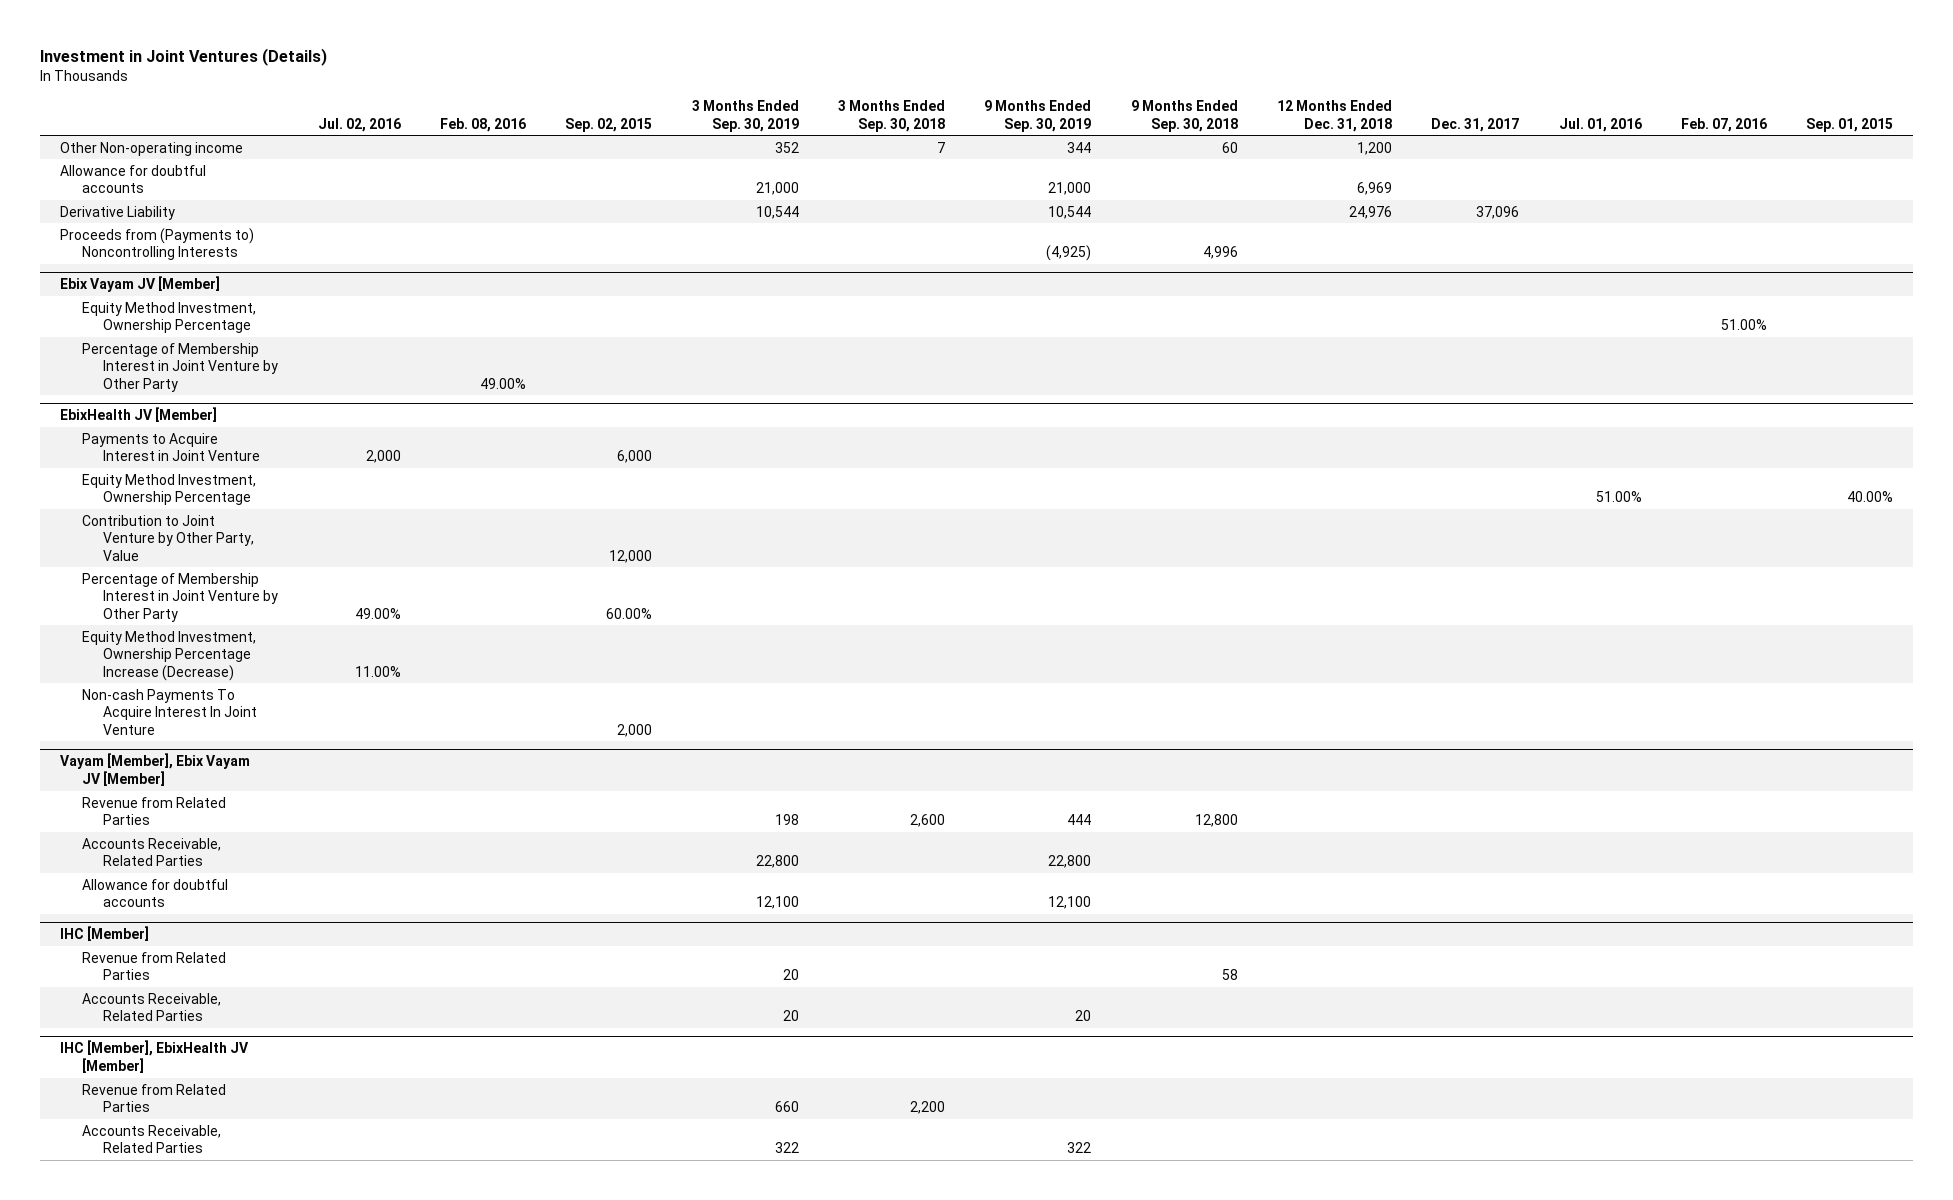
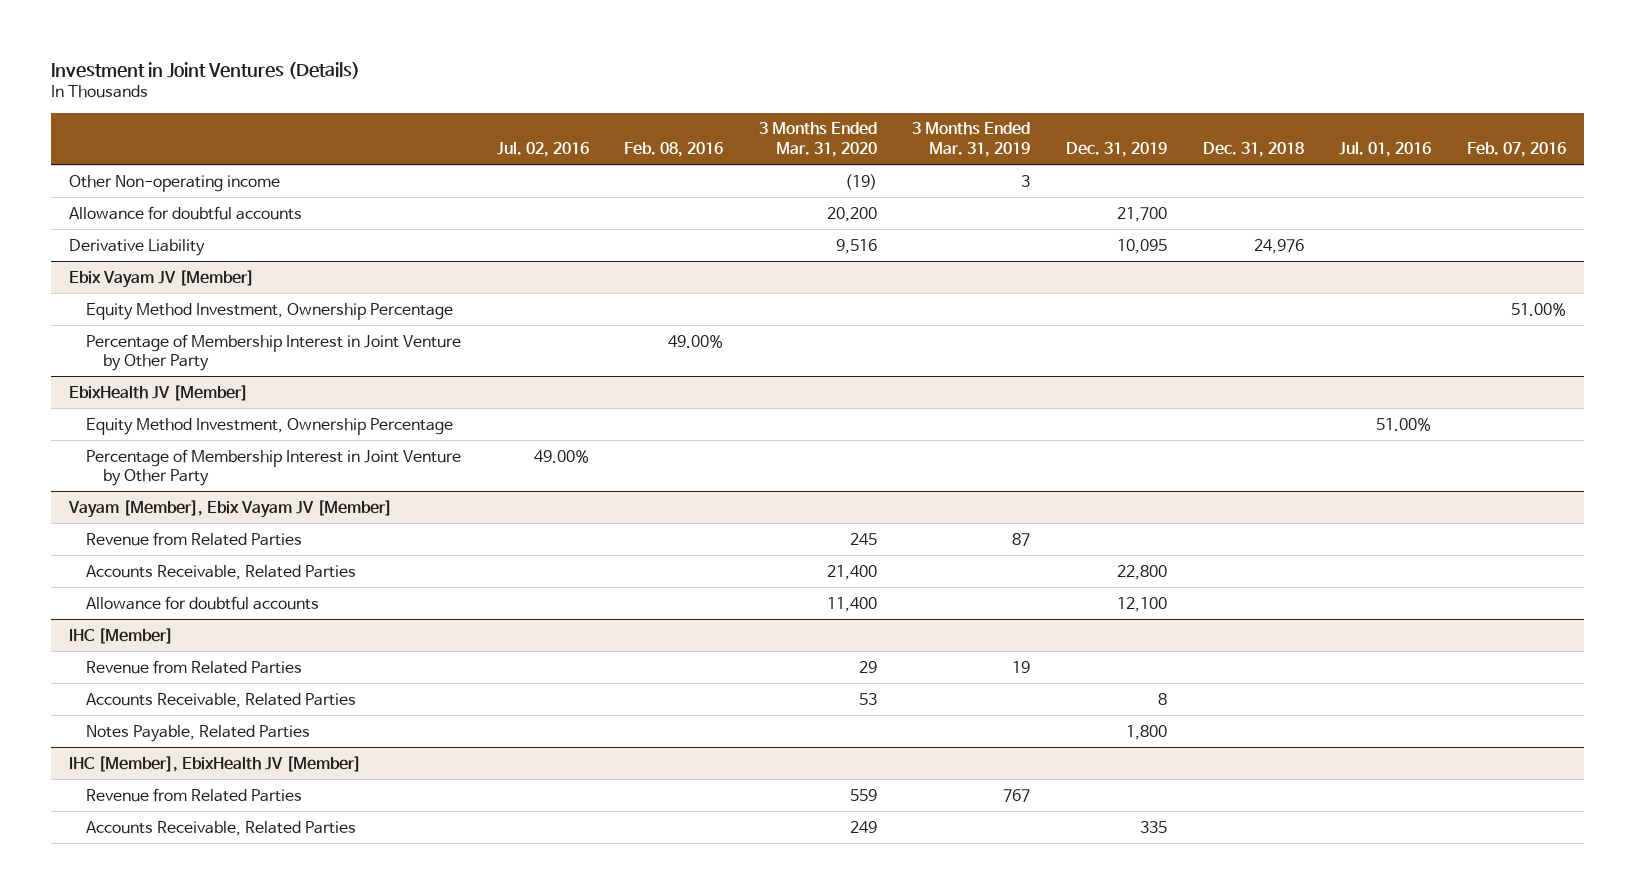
[565,117,653,132] Sep. 02, 2015 -> none
[691,100,799,132] 3 Months Ended Sep. 30, 2019 -> none
[838,100,946,132] 3 Months Ended Sep. 30, 2018 -> none
[984,100,1092,132] 9 Months Ended Sep. 30, 2019 -> none
[1130,100,1238,132] 9 Months Ended Sep. 30, 2018 -> none
[1277,100,1393,132] 12 Months Ended Dec. 31, 2018 -> none
[1431,117,1520,132] Dec. 31, 2017 -> none
[1806,117,1894,132] Sep. 01, 2015 -> none
none -> [758,122,877,158] 3 Months Ended Mar. 31, 2020
none -> [912,122,1031,158] 3 Months Ended Mar. 31, 2019
none -> [1065,142,1167,158] Dec. 31, 2019
none -> [1202,142,1304,158] Dec. 31, 2018
[60,227,255,261] Proceeds from (Payments to) Noncontrolling Interests -> none
[81,432,261,462] Payments to Acquire Interest in Joint Venture -> none
[81,514,255,561] Contribution to Joint Venture by Other Party, Value -> none
[81,630,256,681] Equity Method Investment, Ownership Percentage Increase (Decrease) -> none
[81,688,258,735] Non-cash Payments To Acquire Interest In Joint Venture -> none
none -> [85,724,310,742] Notes Payable, Related Parties

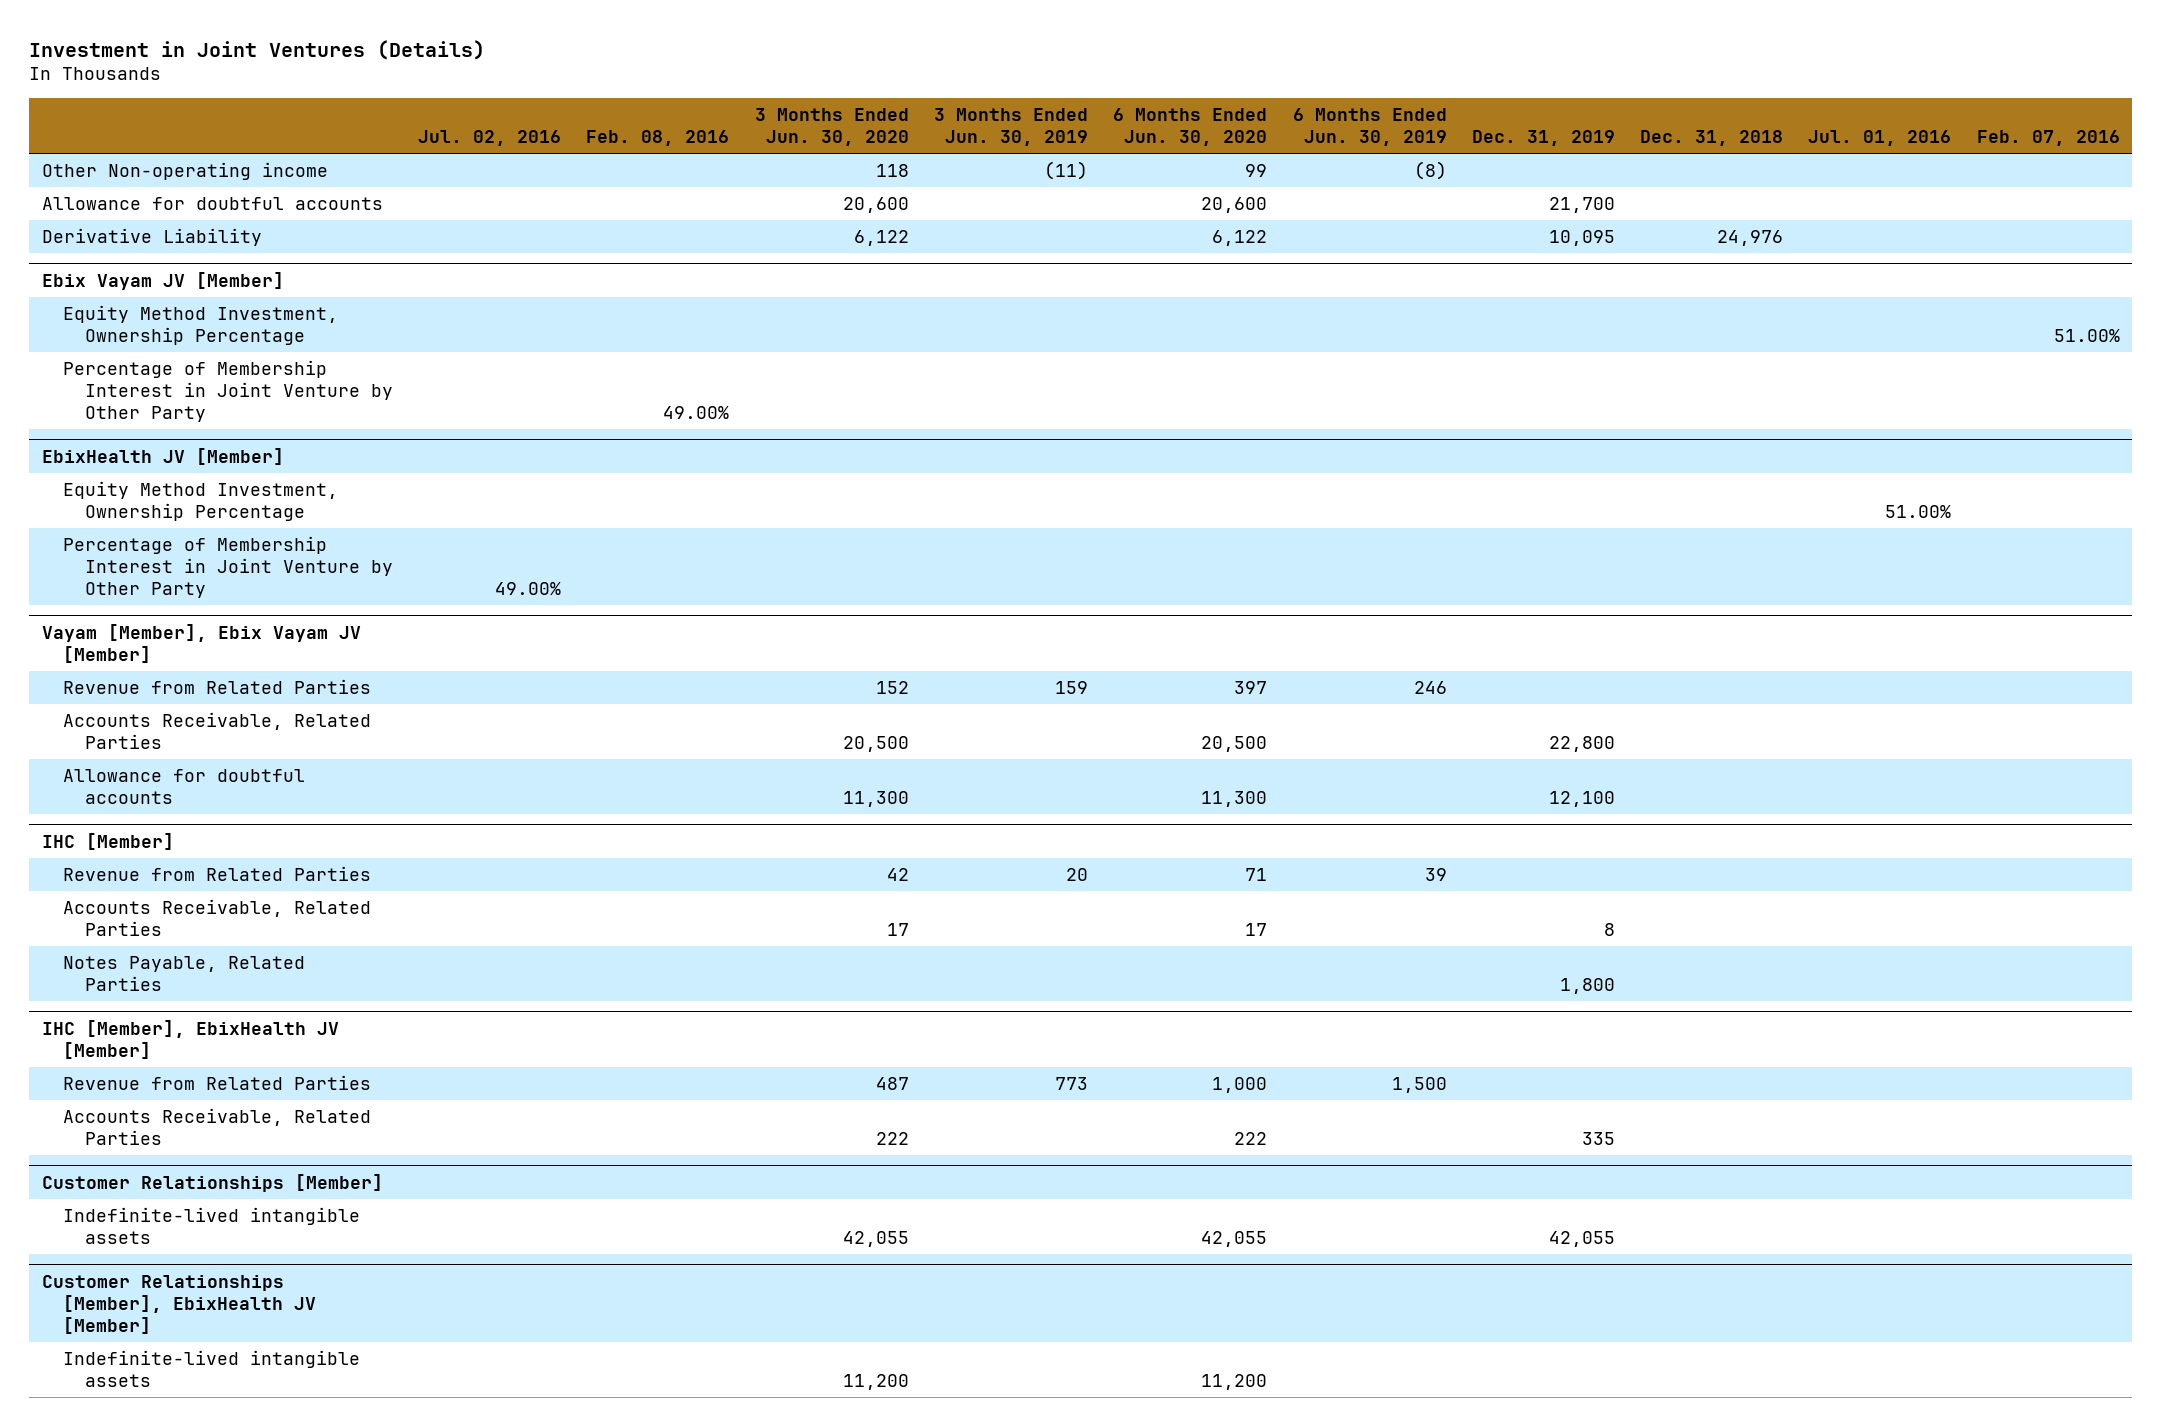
[758,122,877,158] 3 Months Ended Mar. 31, 2020 -> none
[912,122,1031,158] 3 Months Ended Mar. 31, 2019 -> none
none -> [754,107,909,146] 3 Months Ended Jun. 30, 2020
none -> [933,107,1088,146] 3 Months Ended Jun. 30, 2019
none -> [1113,107,1268,146] 6 Months Ended Jun. 30, 2020
none -> [1292,107,1447,146] 6 Months Ended Jun. 30, 2019
none -> [41,1173,383,1192] Customer Relationships [Member]
none -> [63,1207,361,1244] Indefinite-lived intangible assets
none -> [41,1274,317,1334] Customer Relationships [Member], EbixHealth JV [Member]
none -> [63,1350,361,1387] Indefinite-lived intangible assets

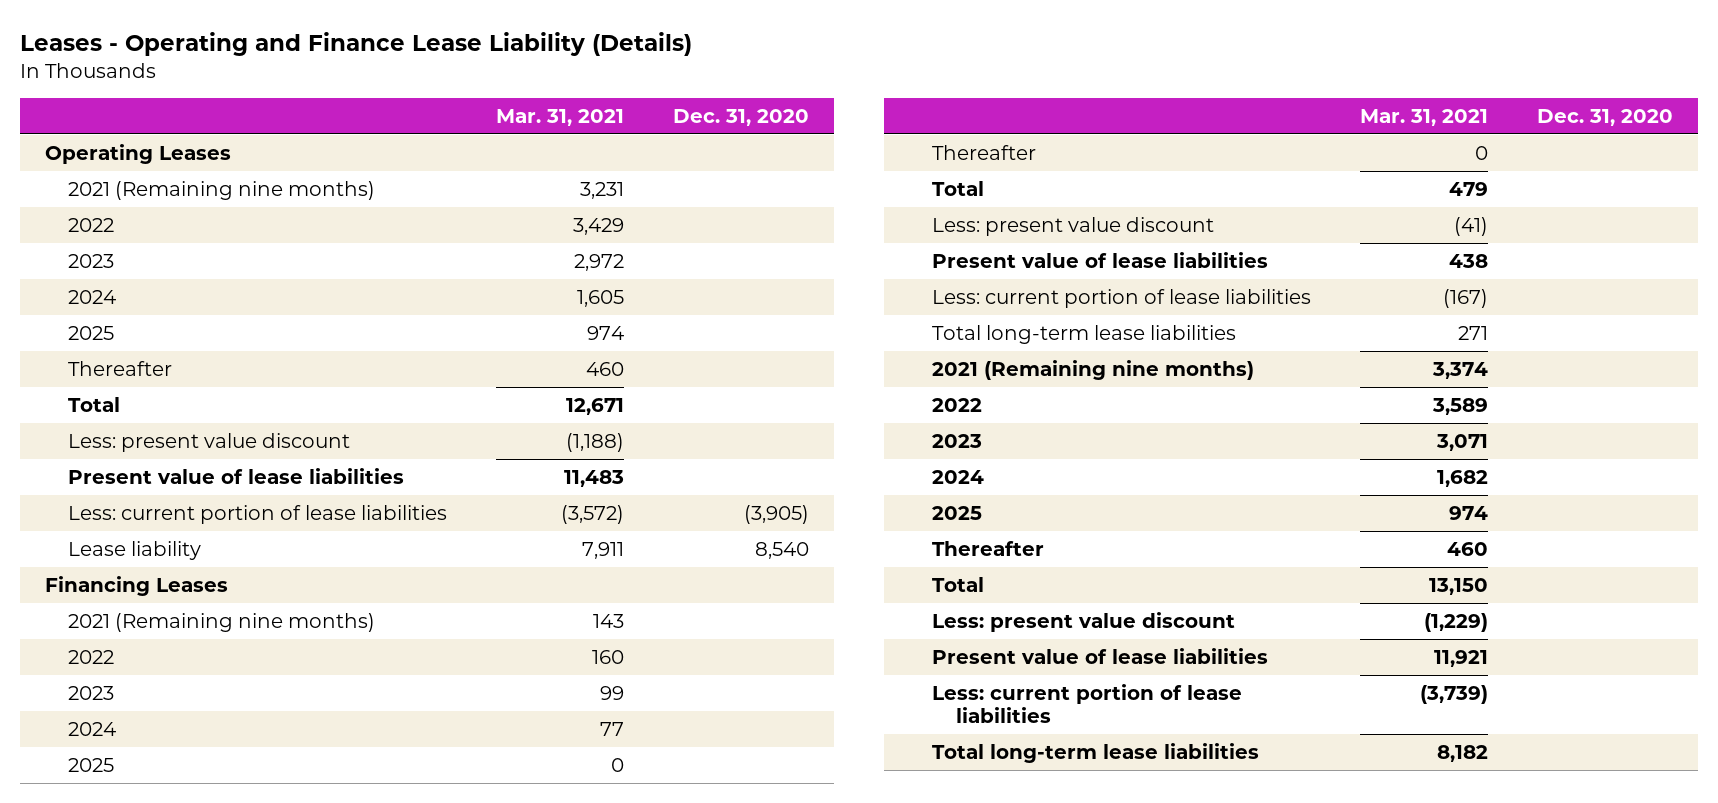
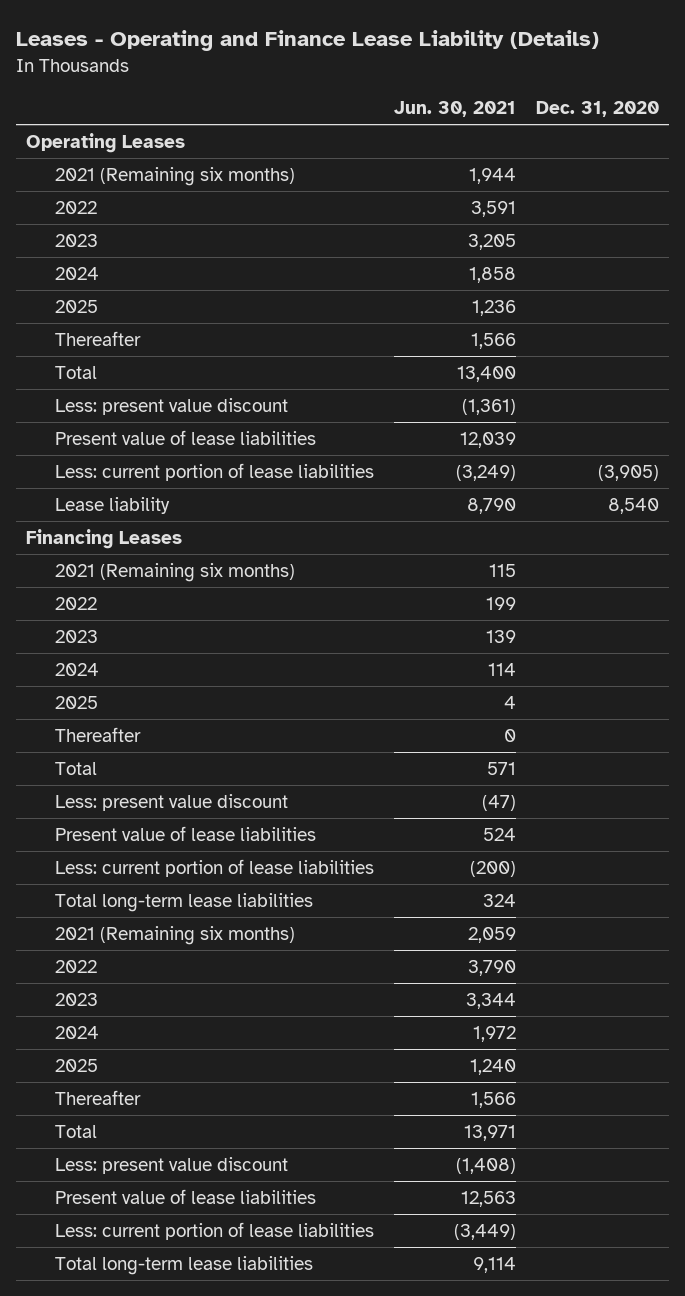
[496,109,625,127] Mar. 31, 2021 -> none
none -> [394,101,517,118] Jun. 30, 2021
[68,180,376,200] 2021 (Remaining nine months) -> [54,167,295,187] 2021 (Remaining six months)
[68,612,376,632] 2021 (Remaining nine months) -> [54,563,295,583] 2021 (Remaining six months)
[932,359,1255,380] 2021 (Remaining nine months) -> [54,926,295,946] 2021 (Remaining six months)

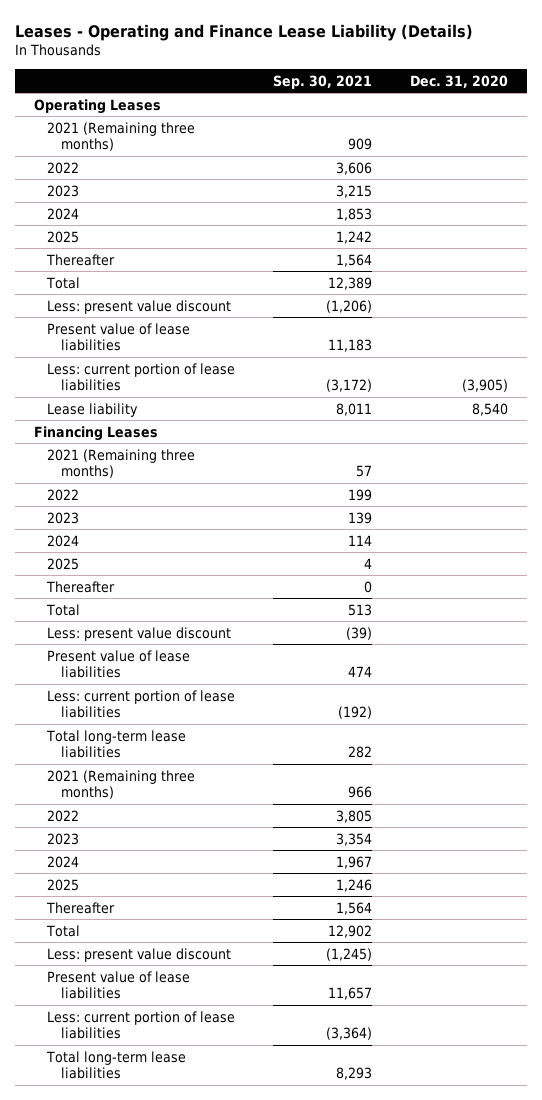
[394,101,517,118] Jun. 30, 2021 -> none
none -> [273,74,373,89] Sep. 30, 2021
[54,167,295,187] 2021 (Remaining six months) -> [47,121,196,151] 2021 (Remaining three months)
[54,563,295,583] 2021 (Remaining six months) -> [47,448,196,478] 2021 (Remaining three months)
[54,926,295,946] 2021 (Remaining six months) -> [47,769,196,799] 2021 (Remaining three months)

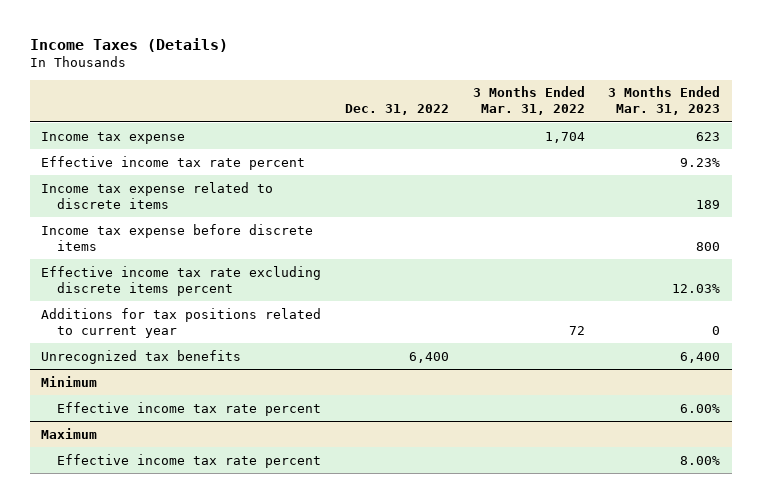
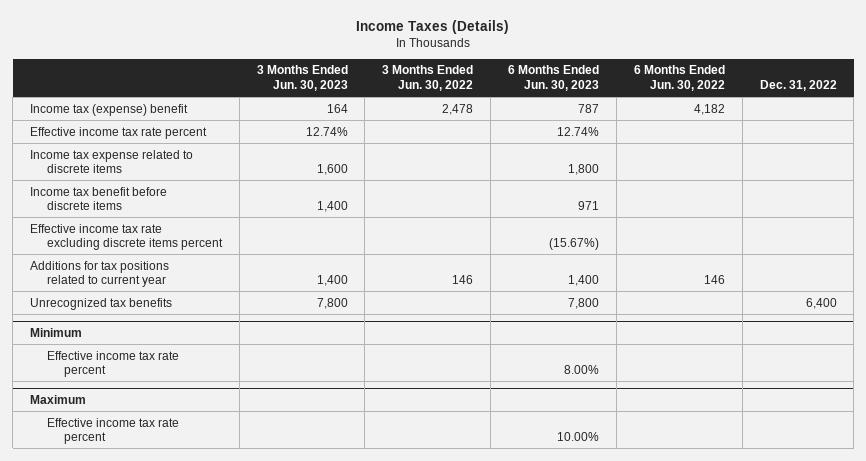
[472,86,585,116] 3 Months Ended Mar. 31, 2022 -> none
[608,86,721,116] 3 Months Ended Mar. 31, 2023 -> none
none -> [256,65,348,91] 3 Months Ended Jun. 30, 2023
none -> [382,65,474,91] 3 Months Ended Jun. 30, 2022
none -> [508,65,600,91] 6 Months Ended Jun. 30, 2023
none -> [633,65,725,91] 6 Months Ended Jun. 30, 2022
[41,131,186,144] Income tax expense -> [29,103,188,116] Income tax (expense) benefit
[41,223,314,251] Income tax expense before discrete items -> [29,186,167,211] Income tax benefit before discrete items

